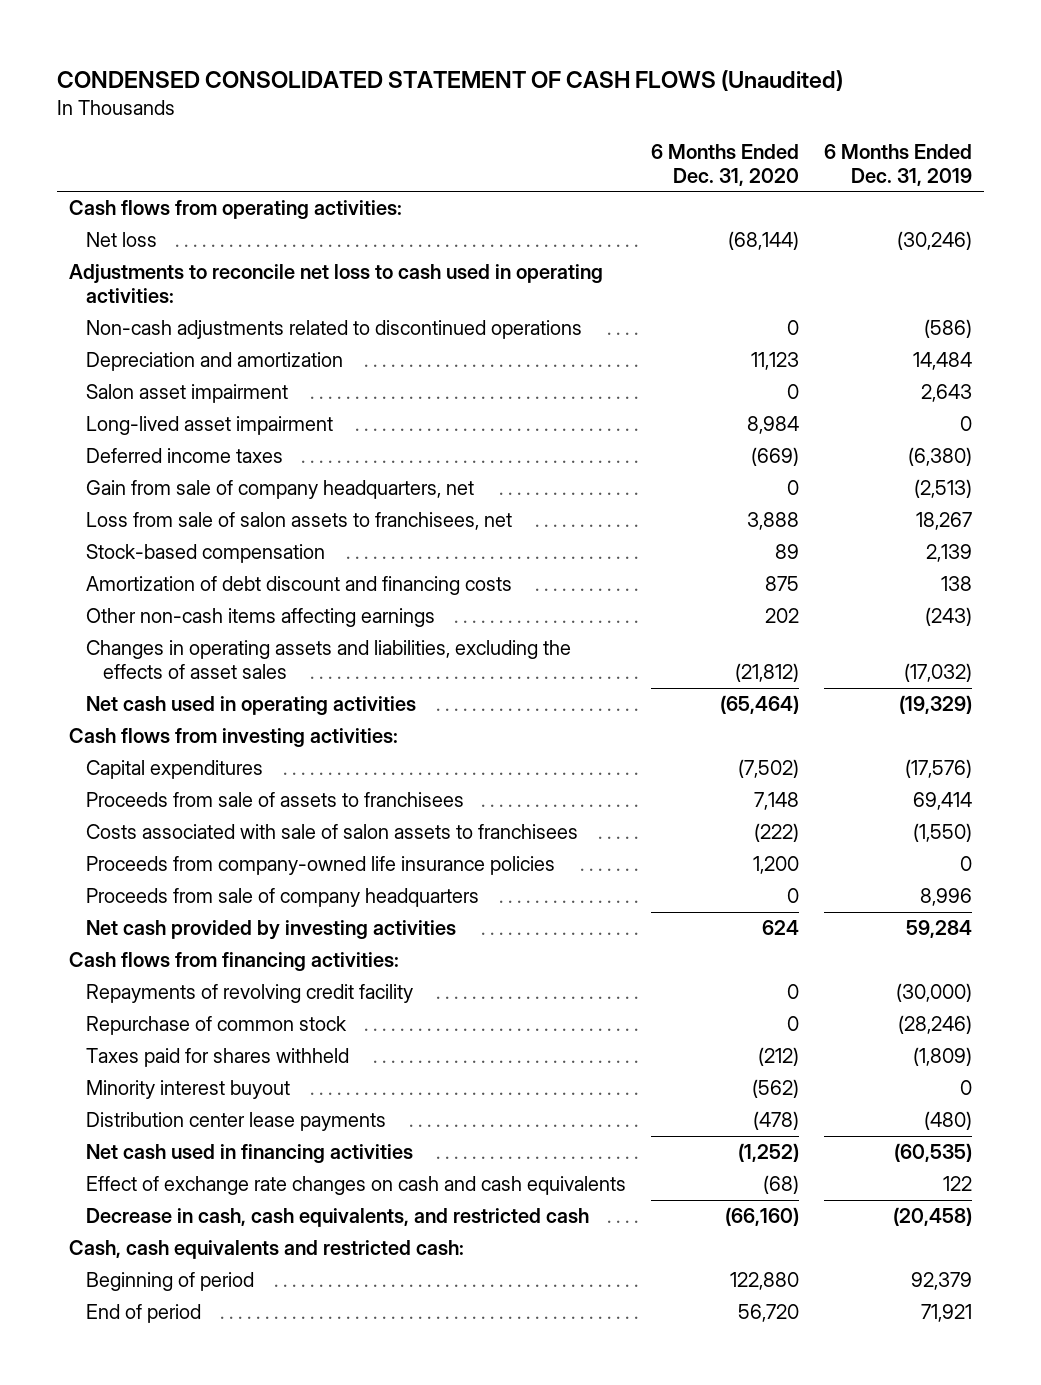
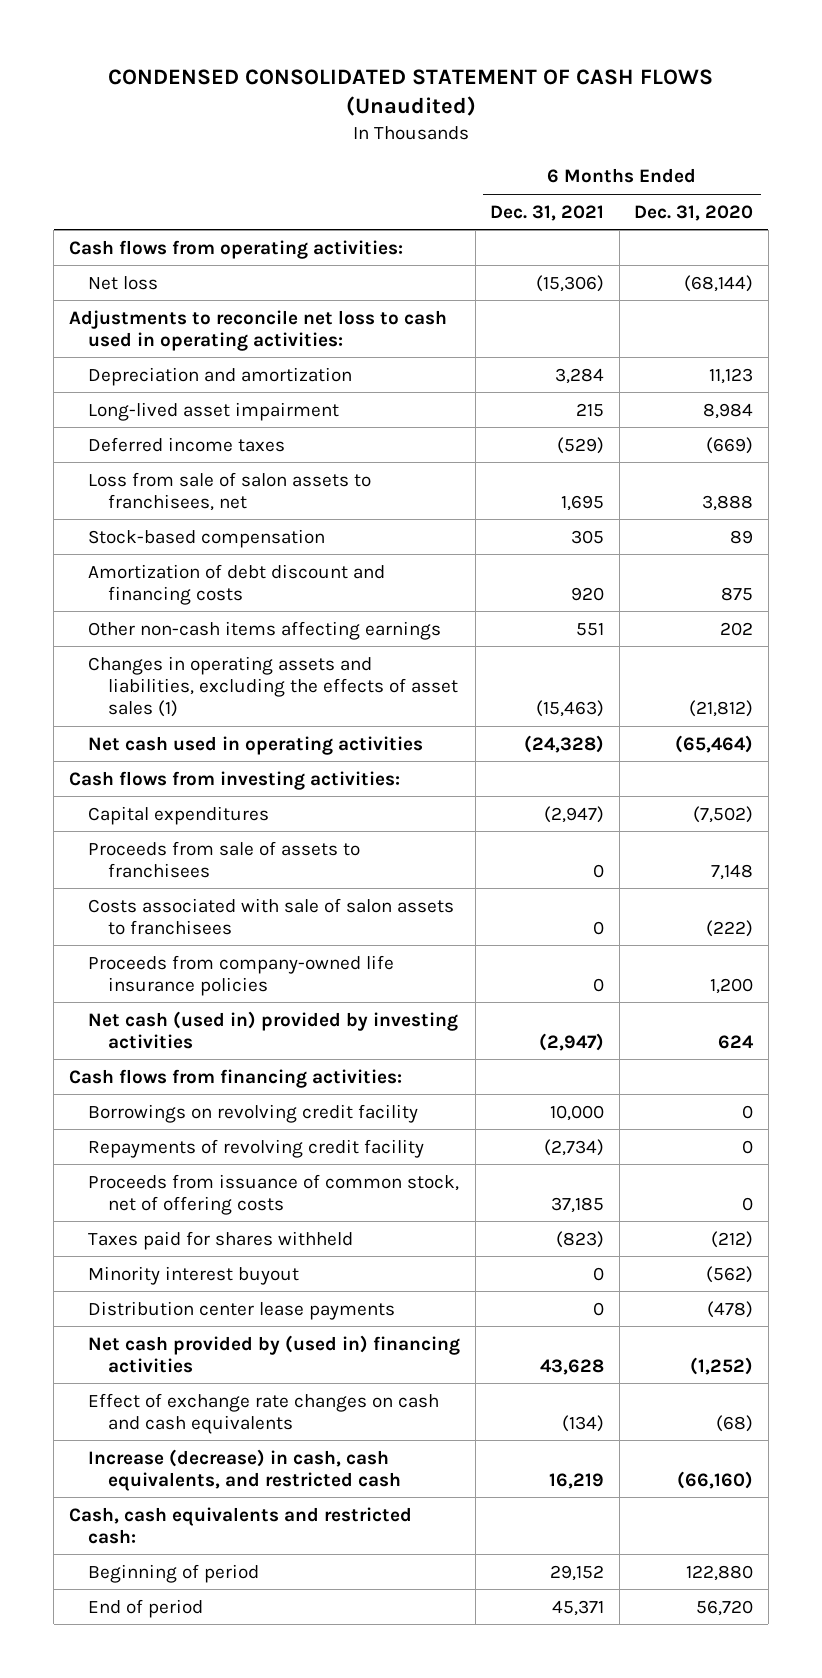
[823,143,972,186] 6 Months Ended Dec. 31, 2019 -> none
none -> [490,204,605,221] Dec. 31, 2021
[86,320,583,340] Non-cash adjustments related to discontinued operations -> none
[86,384,289,404] Salon asset impairment -> none
[86,480,475,500] Gain from sale of company headquarters, net -> none
[86,640,572,680] Changes in operating assets and liabilities, excluding the effects of asset sales -> [88,655,458,717] Changes in operating assets and liabilities, excluding the effects of asset sales (1)
[86,888,480,908] Proceeds from sale of company headquarters -> none
[86,920,457,941] Net cash provided by investing activities -> [88,1010,459,1049] Net cash (used in) provided by investing activities
none -> [88,1103,419,1123] Borrowings on revolving credit facility
[86,1016,348,1036] Repurchase of common stock -> none
none -> [88,1173,460,1215] Proceeds from issuance of common stock, net of offering costs
[86,1144,414,1164] Net cash used in financing activities -> [88,1334,461,1373] Net cash provided by (used in) financing activities
[86,1208,590,1228] Decrease in cash, cash equivalents, and restricted cash -> [88,1448,401,1491] Increase (decrease) in cash, cash equivalents, and restricted cash

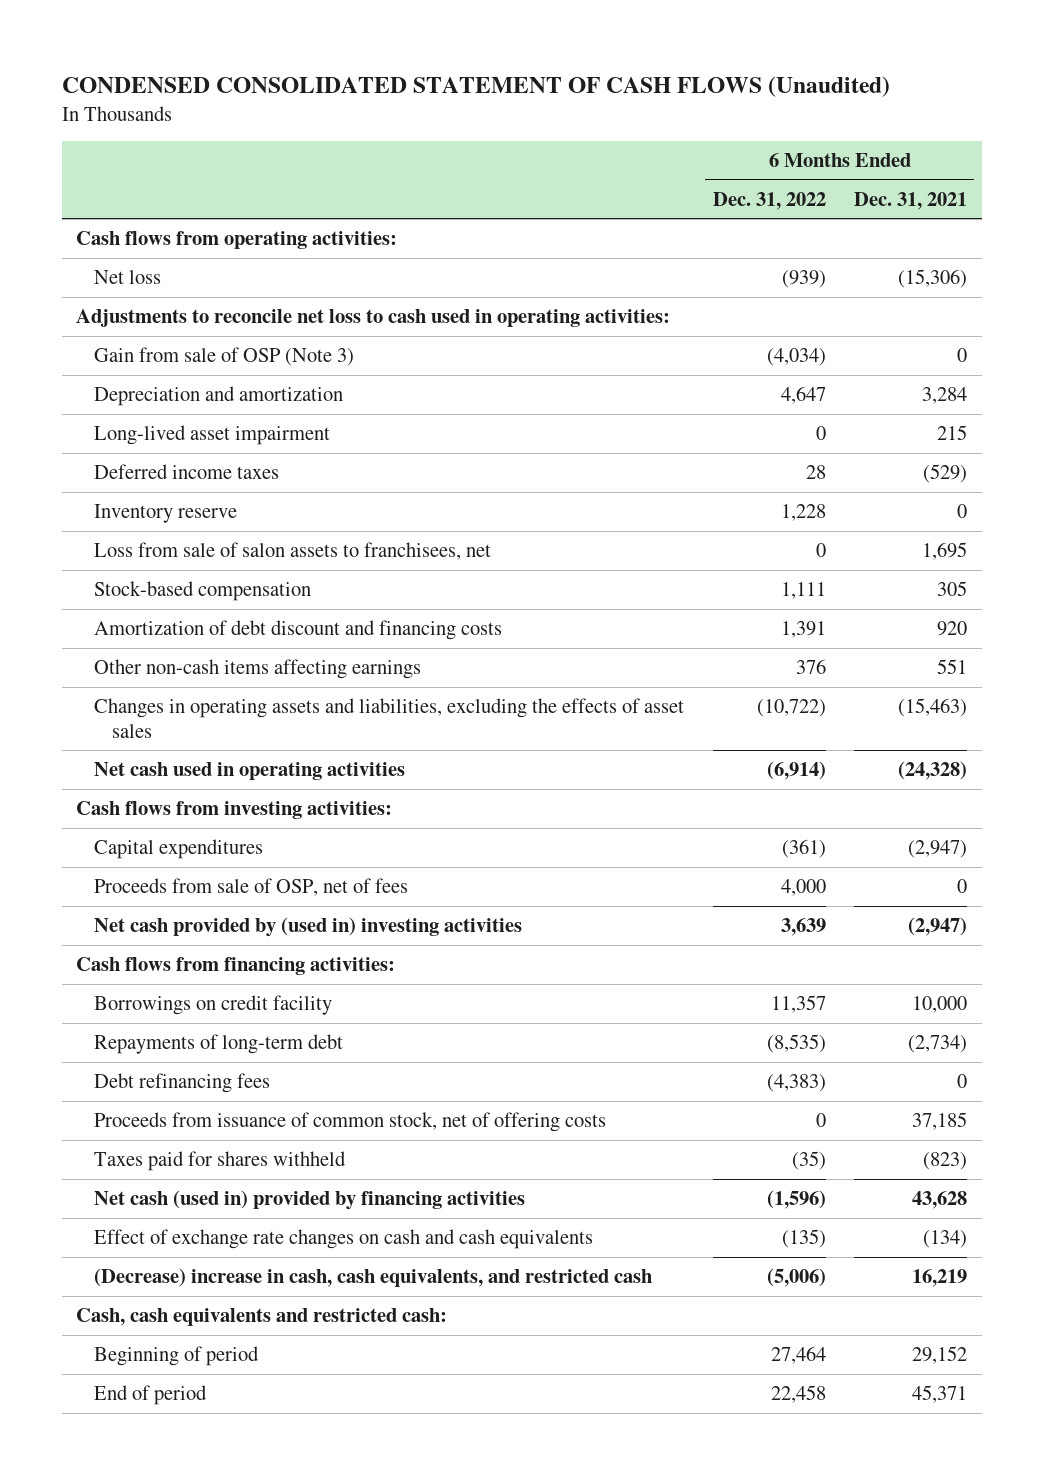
[634,204,754,221] Dec. 31, 2020 -> none
none -> [712,191,826,210] Dec. 31, 2022
none -> [93,347,354,367] Gain from sale of OSP (Note 3)
none -> [93,504,237,524] Inventory reserve
[88,655,458,717] Changes in operating assets and liabilities, excluding the effects of asset sales (1) -> [93,698,684,738] Changes in operating assets and liabilities, excluding the effects of asset sales
[88,840,361,878] Proceeds from sale of assets to franchisees -> none
[88,897,455,935] Costs associated with sale of salon assets to franchisees -> none
[88,954,395,996] Proceeds from company-owned life insurance policies -> none
none -> [93,878,408,897] Proceeds from sale of OSP, net of fees
[88,1010,459,1049] Net cash (used in) provided by investing activities -> [93,917,522,938] Net cash provided by (used in) investing activities
[88,1103,419,1123] Borrowings on revolving credit facility -> [93,995,332,1016] Borrowings on credit facility
[88,1138,425,1158] Repayments of revolving credit facility -> [93,1034,343,1055] Repayments of long-term debt
none -> [93,1073,270,1094] Debt refinancing fees
[88,1265,300,1285] Minority interest buyout -> none
[88,1300,396,1320] Distribution center lease payments -> none
[88,1334,461,1373] Net cash provided by (used in) financing activities -> [93,1190,525,1211] Net cash (used in) provided by financing activities
[88,1448,401,1491] Increase (decrease) in cash, cash equivalents, and restricted cash -> [93,1268,652,1288] (Decrease) increase in cash, cash equivalents, and restricted cash

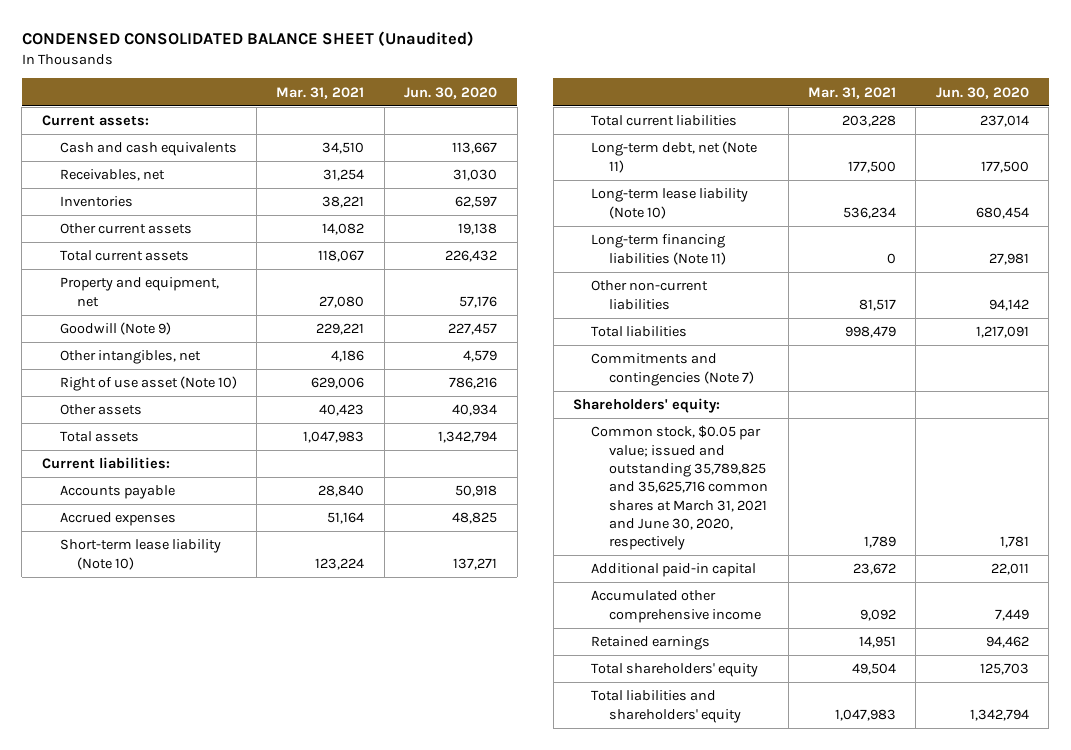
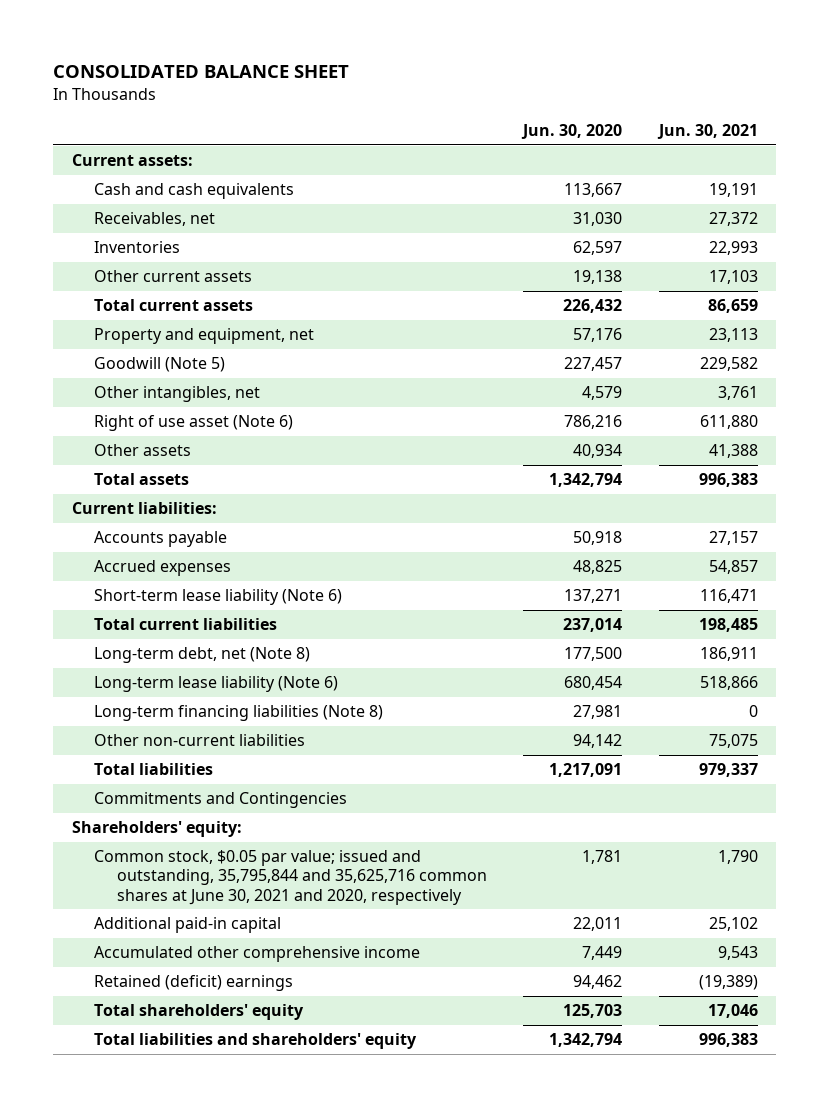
[21,31,474,47] CONDENSED CONSOLIDATED BALANCE SHEET (Unaudited) -> [53,65,350,79] CONSOLIDATED BALANCE SHEET
[276,86,365,99] Mar. 31, 2021 -> none
none -> [656,123,758,139] Jun. 30, 2021
[59,322,171,336] Goodwill (Note 9) -> [94,357,226,373] Goodwill (Note 5)
[59,376,237,392] Right of use asset (Note 10) -> [94,415,294,432] Right of use asset (Note 6)
[59,539,221,570] Short-term lease liability (Note 10) -> [94,589,343,606] Short-term lease liability (Note 6)
[591,141,758,173] Long-term debt, net (Note 11) -> [94,647,311,664] Long-term debt, net (Note 8)
[591,188,749,219] Long-term lease liability (Note 10) -> [94,676,339,693] Long-term lease liability (Note 6)
[591,234,726,265] Long-term financing liabilities (Note 11) -> [94,705,384,722] Long-term financing liabilities (Note 8)
[591,353,754,386] Commitments and contingencies (Note 7) -> [94,792,348,809] Commitments and Contingencies
[591,425,768,551] Common stock, $0.05 par value; issued and outstanding 35,789,825 and 35,625,716 common shares at March 31, 2021 and June 30, 2020, respectively -> [94,850,487,905] Common stock, $0.05 par value; issued and outstanding, 35,795,844 and 35,625,716 common shares at June 30, 2021 and 2020, respectively
[591,636,711,651] Retained earnings -> [94,975,294,992] Retained (deficit) earnings

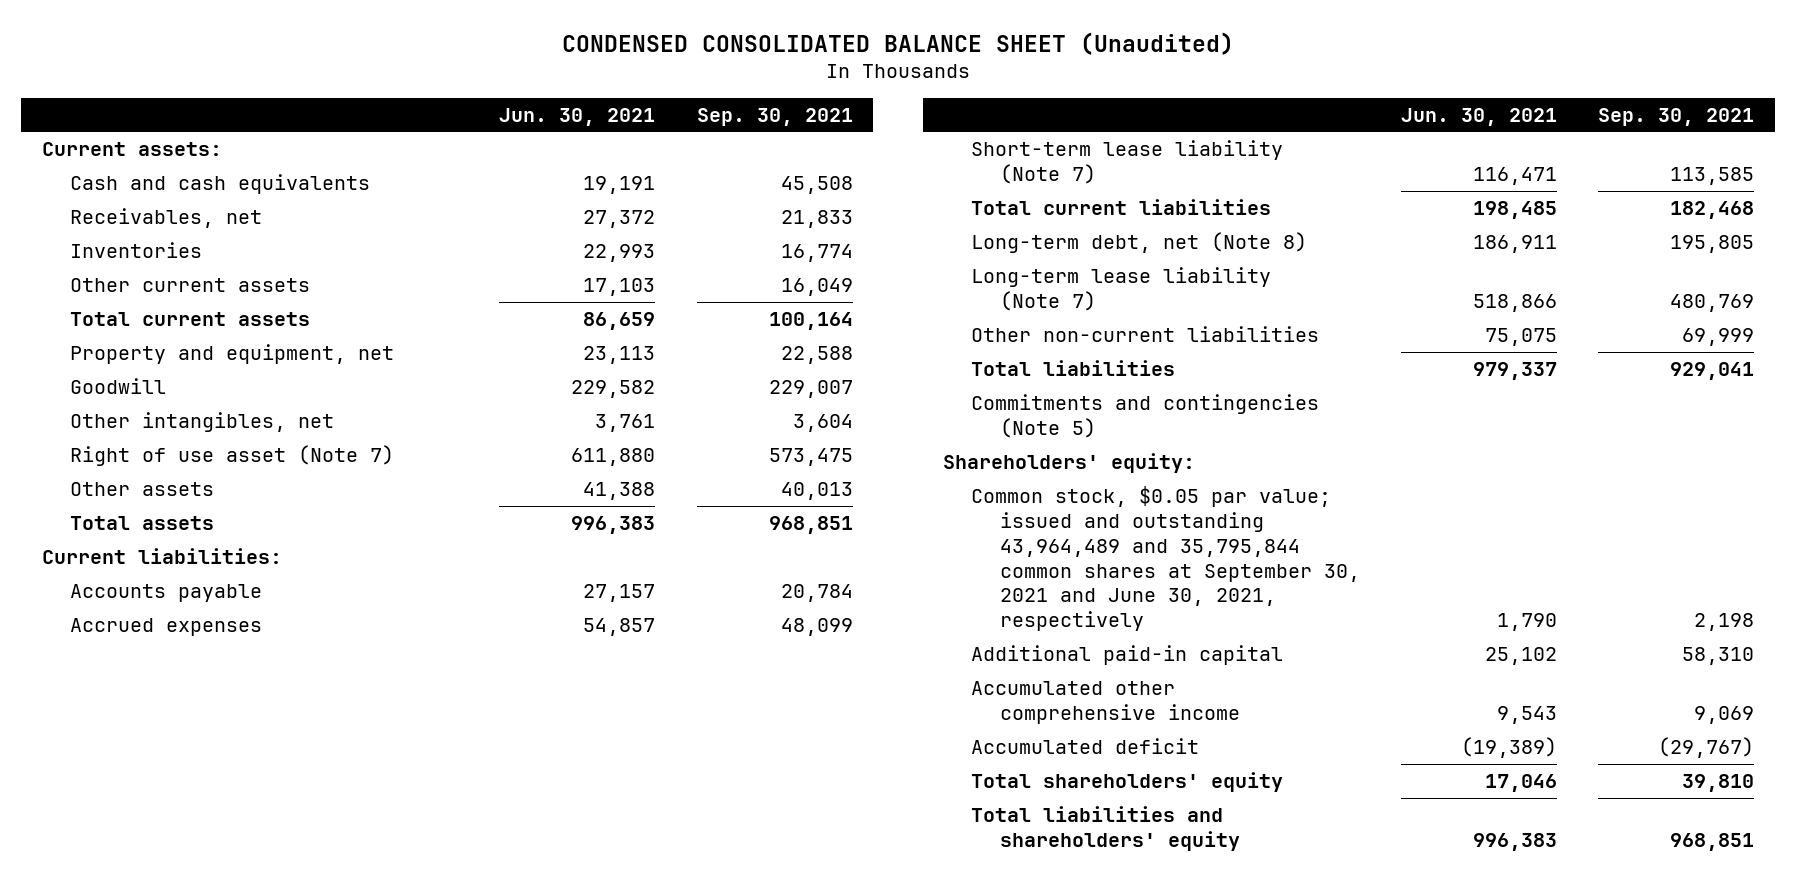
[53,65,350,79] CONSOLIDATED BALANCE SHEET -> [561,31,1234,55] CONDENSED CONSOLIDATED BALANCE SHEET (Unaudited)
[521,123,623,139] Jun. 30, 2020 -> none
none -> [696,107,853,126] Sep. 30, 2021
[94,357,226,373] Goodwill (Note 5) -> [69,378,166,395] Goodwill
[94,415,294,432] Right of use asset (Note 6) -> [69,445,394,467] Right of use asset (Note 7)
[94,589,343,606] Short-term lease liability (Note 6) -> [971,140,1284,184] Short-term lease liability (Note 7)
[94,705,384,722] Long-term financing liabilities (Note 8) -> none
[94,676,339,693] Long-term lease liability (Note 6) -> [971,267,1272,311] Long-term lease liability (Note 7)
[94,792,348,809] Commitments and Contingencies -> [971,394,1320,438] Commitments and contingencies (Note 5)
[94,850,487,905] Common stock, $0.05 par value; issued and outstanding, 35,795,844 and 35,625,716 common shares at June 30, 2021 and 2020, respectively -> [971,486,1360,632] Common stock, $0.05 par value; issued and outstanding 43,964,489 and 35,795,844 common shares at September 30, 2021 and June 30, 2021, respectively
[94,975,294,992] Retained (deficit) earnings -> [971,738,1200,755] Accumulated deficit

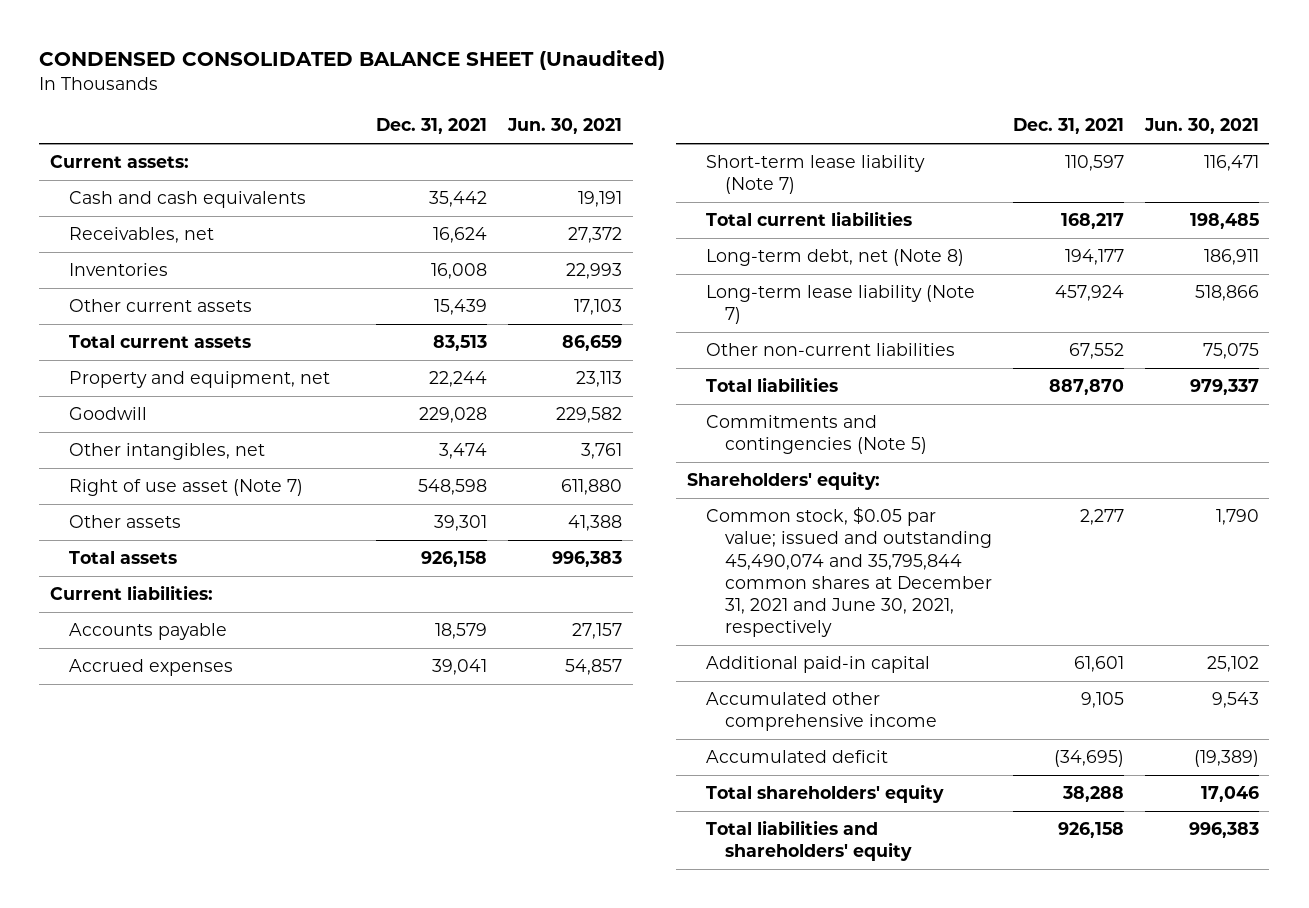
[696,107,853,126] Sep. 30, 2021 -> none
none -> [376,118,488,135] Dec. 31, 2021
[971,486,1360,632] Common stock, $0.05 par value; issued and outstanding 43,964,489 and 35,795,844 common shares at September 30, 2021 and June 30, 2021, respectively -> [705,506,993,638] Common stock, $0.05 par value; issued and outstanding 45,490,074 and 35,795,844 common shares at December 31, 2021 and June 30, 2021, respectively

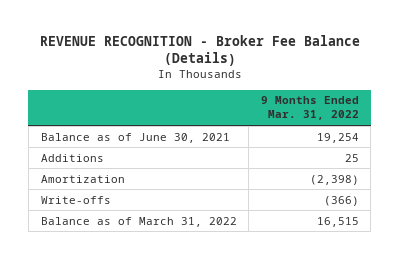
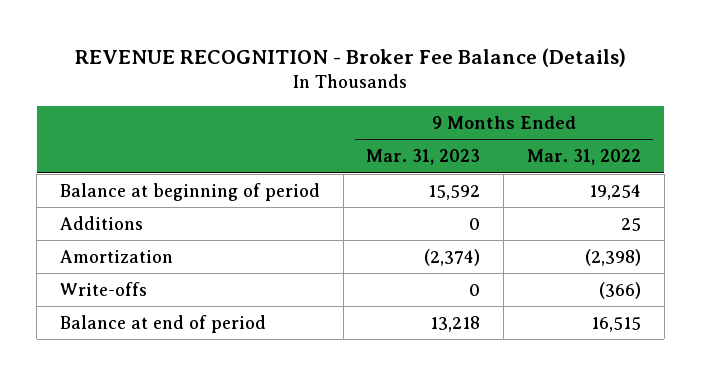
none -> [366,149,481,166] Mar. 31, 2023
[40,132,230,143] Balance as of June 30, 2021 -> [59,182,320,201] Balance at beginning of period
[40,216,237,227] Balance as of March 31, 2022 -> [59,314,266,333] Balance at end of period

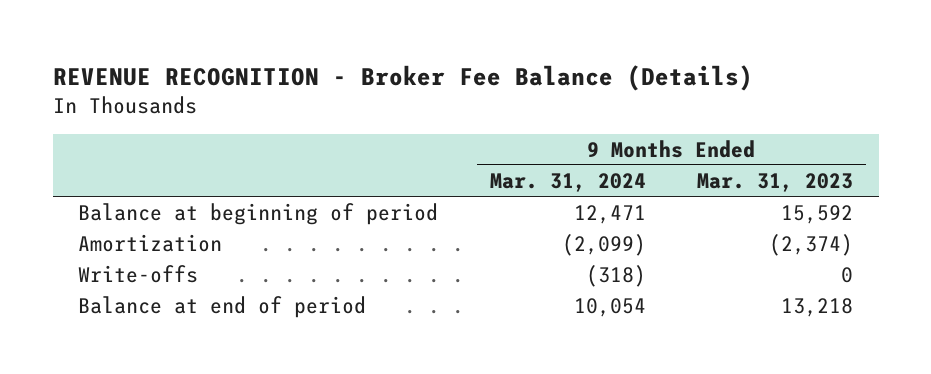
[527,149,642,166] Mar. 31, 2022 -> none
none -> [489,172,646,192] Mar. 31, 2024
[59,215,143,230] Additions -> none

